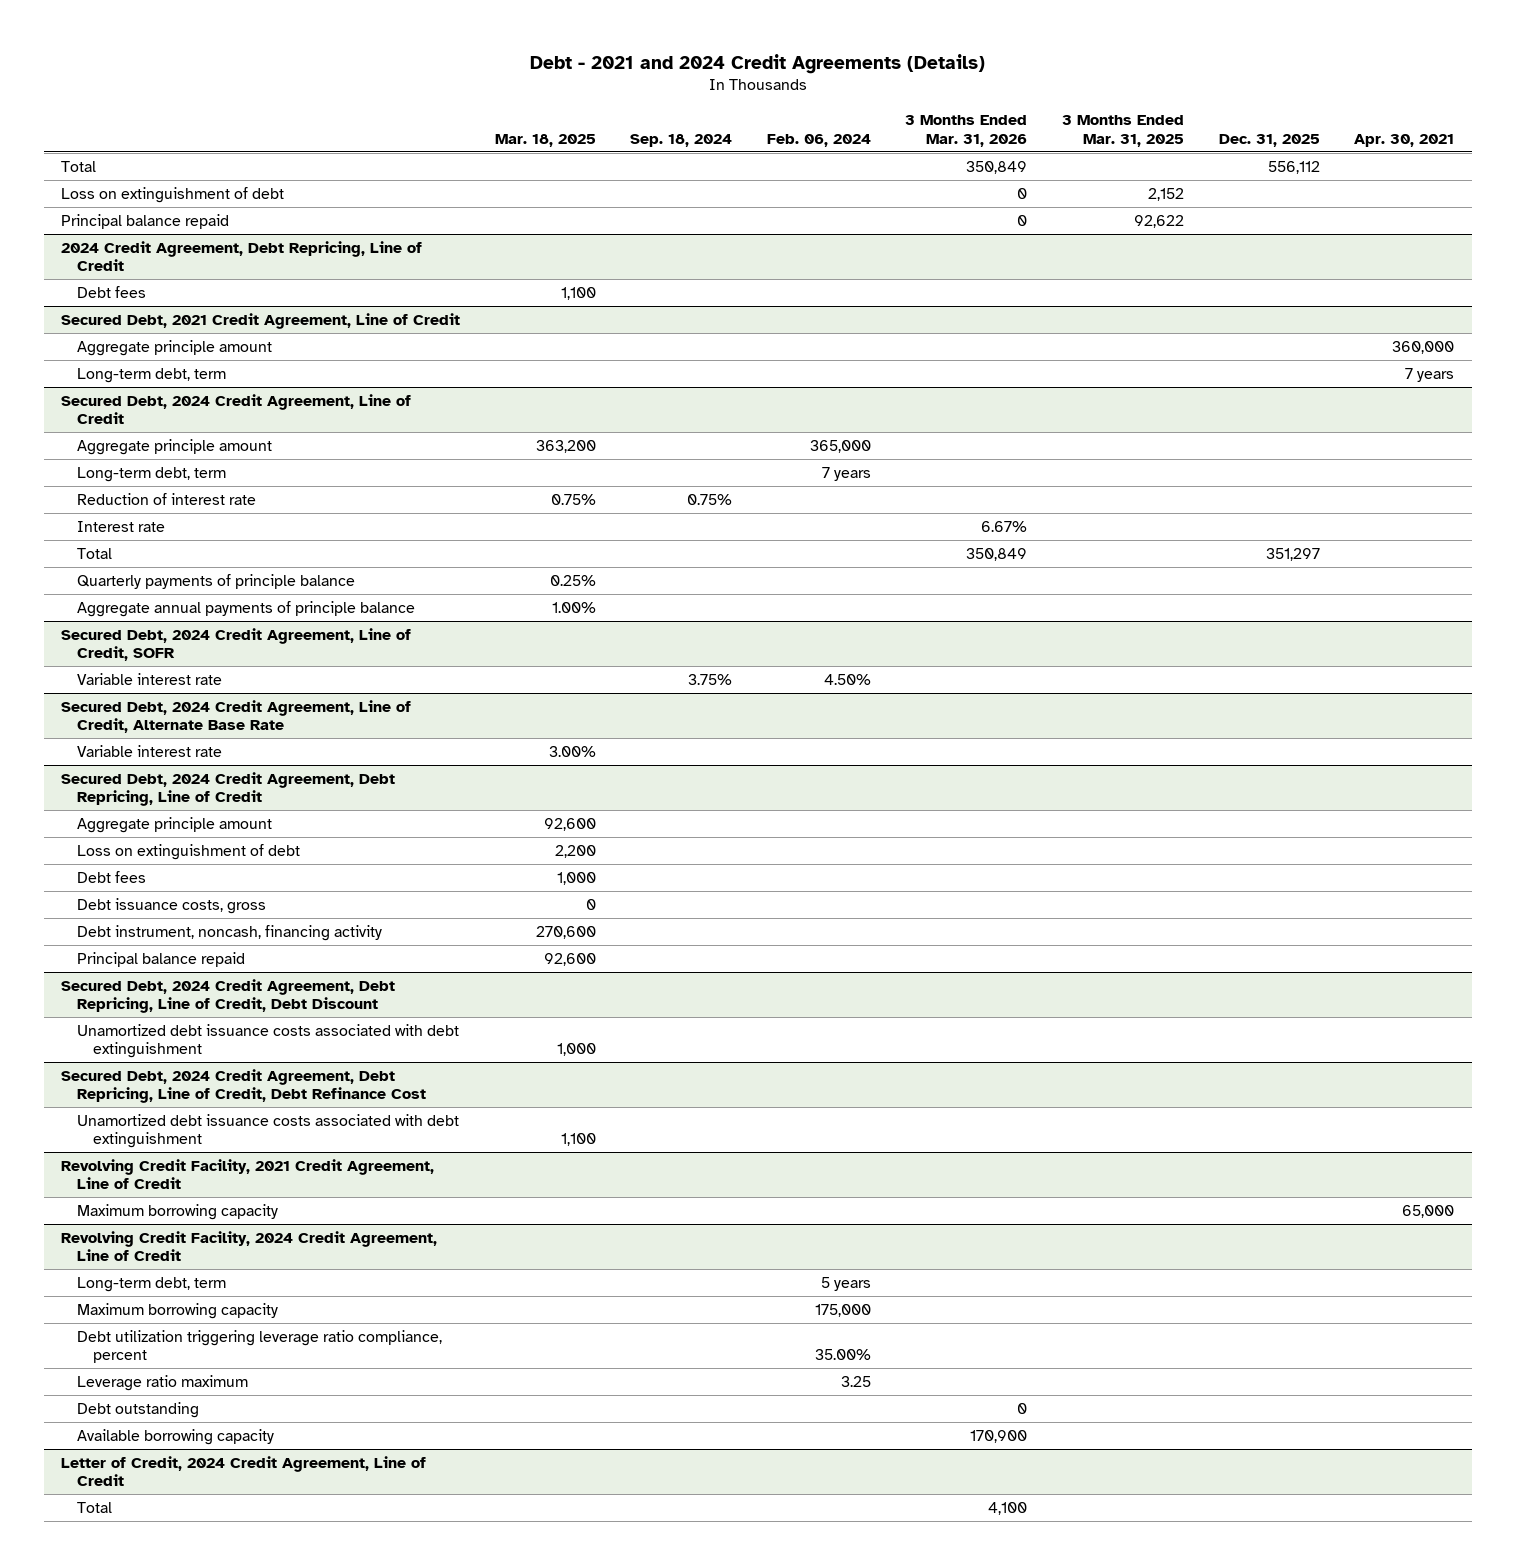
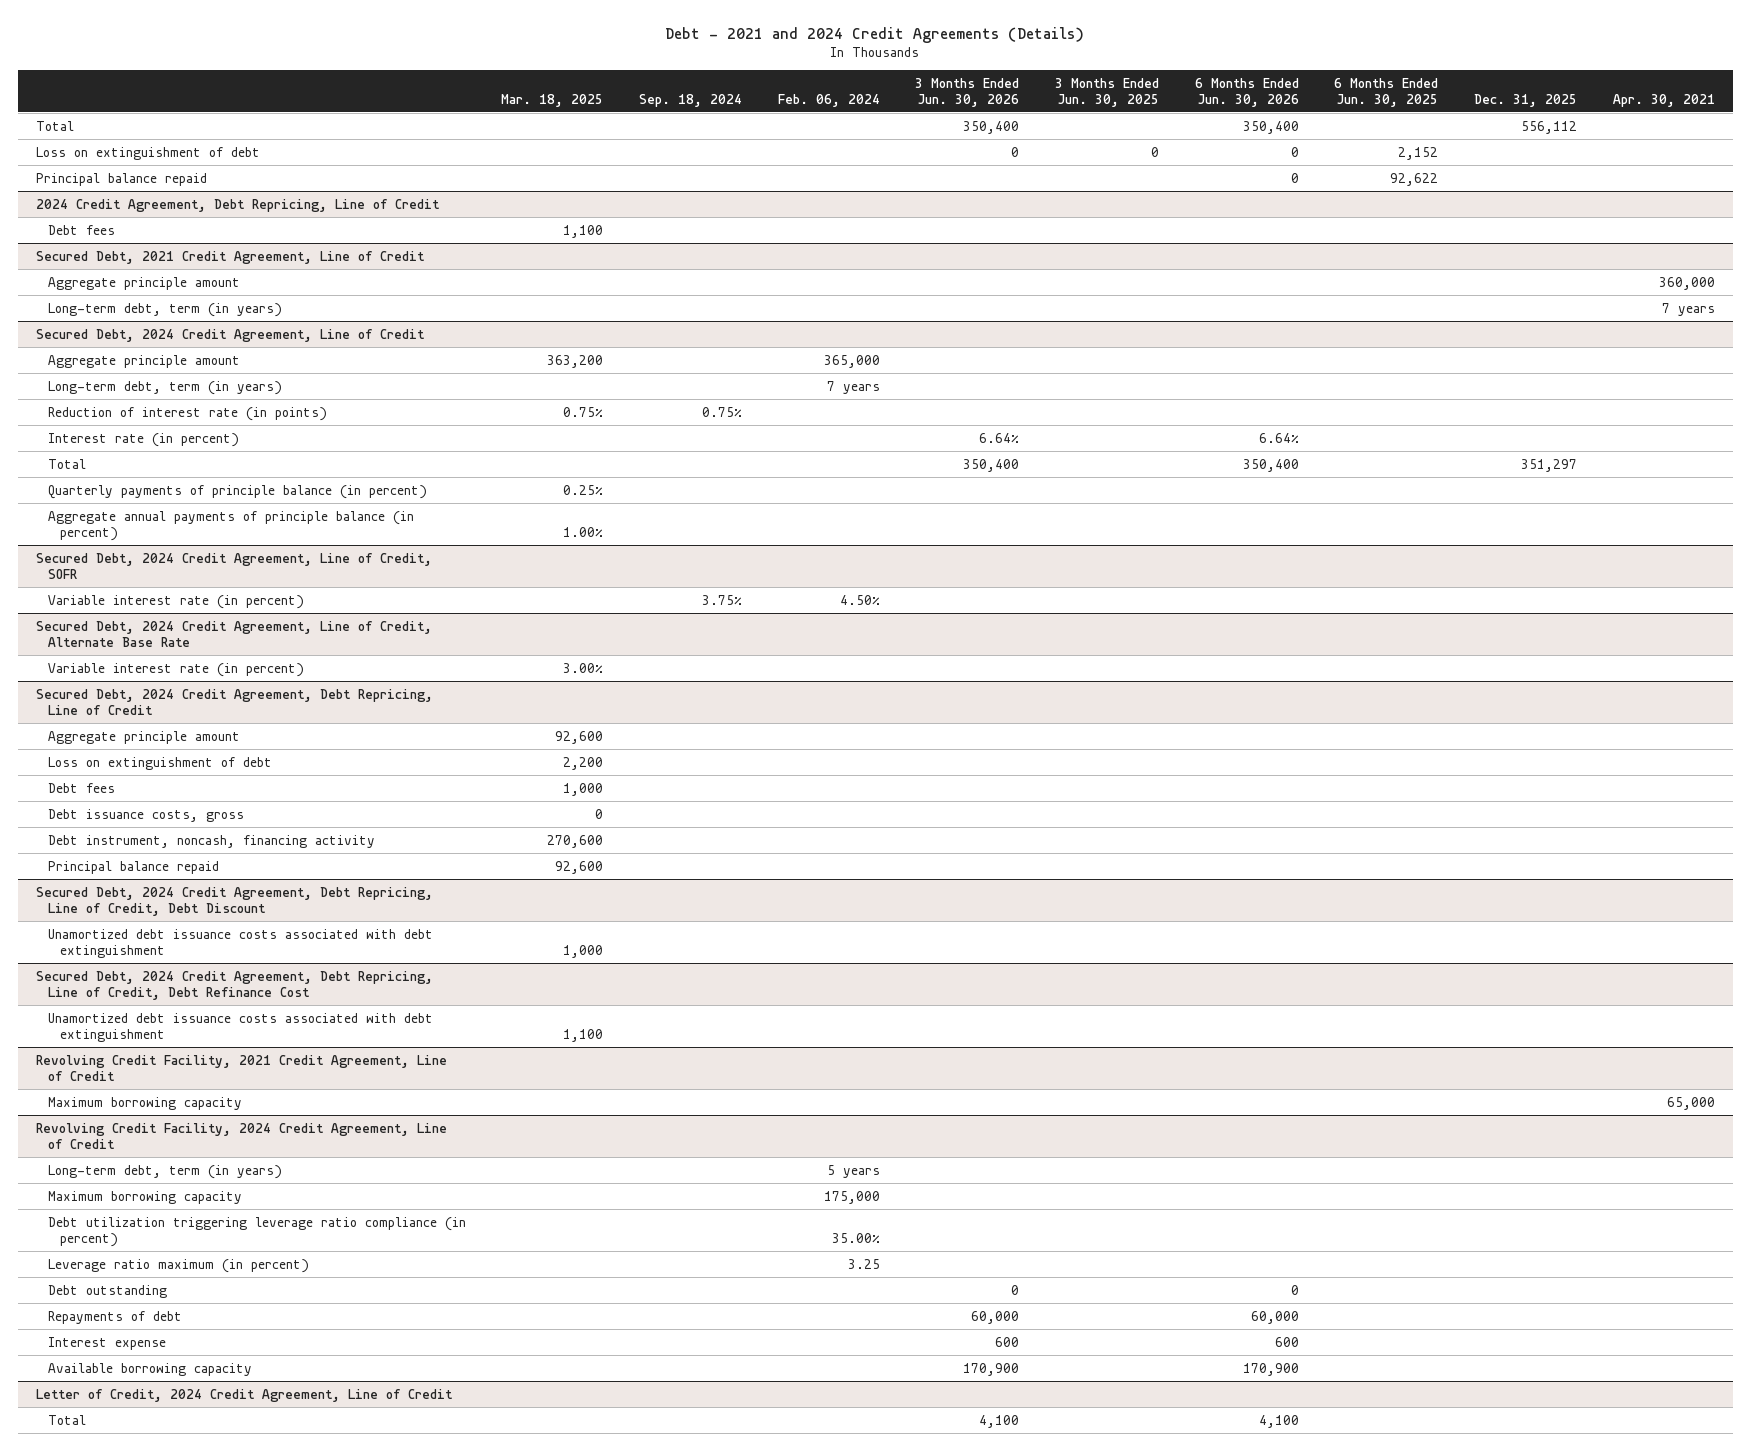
[905,115,1028,147] 3 Months Ended Mar. 31, 2026 -> none
[1062,115,1185,147] 3 Months Ended Mar. 31, 2025 -> none
none -> [915,77,1020,107] 3 Months Ended Jun. 30, 2026
none -> [1055,77,1160,107] 3 Months Ended Jun. 30, 2025
none -> [1194,77,1299,107] 6 Months Ended Jun. 30, 2026
none -> [1334,77,1439,107] 6 Months Ended Jun. 30, 2025
[76,367,226,383] Long-term debt, term -> [47,302,282,317] Long-term debt, term (in years)
[76,466,226,482] Long-term debt, term -> [47,380,282,395] Long-term debt, term (in years)
[76,492,256,505] Reduction of interest rate -> [47,406,327,421] Reduction of interest rate (in points)
[76,520,165,532] Interest rate -> [47,432,239,447] Interest rate (in percent)
[76,573,355,589] Quarterly payments of principle balance -> [47,484,427,499] Quarterly payments of principle balance (in percent)
[76,600,415,617] Aggregate annual payments of principle balance -> [47,510,414,541] Aggregate annual payments of principle balance (in percent)
[76,672,222,685] Variable interest rate -> [47,594,304,609] Variable interest rate (in percent)
[76,744,222,757] Variable interest rate -> [47,662,304,677] Variable interest rate (in percent)
[76,1276,226,1292] Long-term debt, term -> [47,1164,282,1179] Long-term debt, term (in years)
[76,1329,442,1364] Debt utilization triggering leverage ratio compliance, percent -> [47,1216,466,1247] Debt utilization triggering leverage ratio compliance (in percent)
[76,1374,248,1391] Leverage ratio maximum -> [47,1258,309,1273] Leverage ratio maximum (in percent)
none -> [47,1310,182,1324] Repayments of debt
none -> [47,1336,166,1350] Interest expense

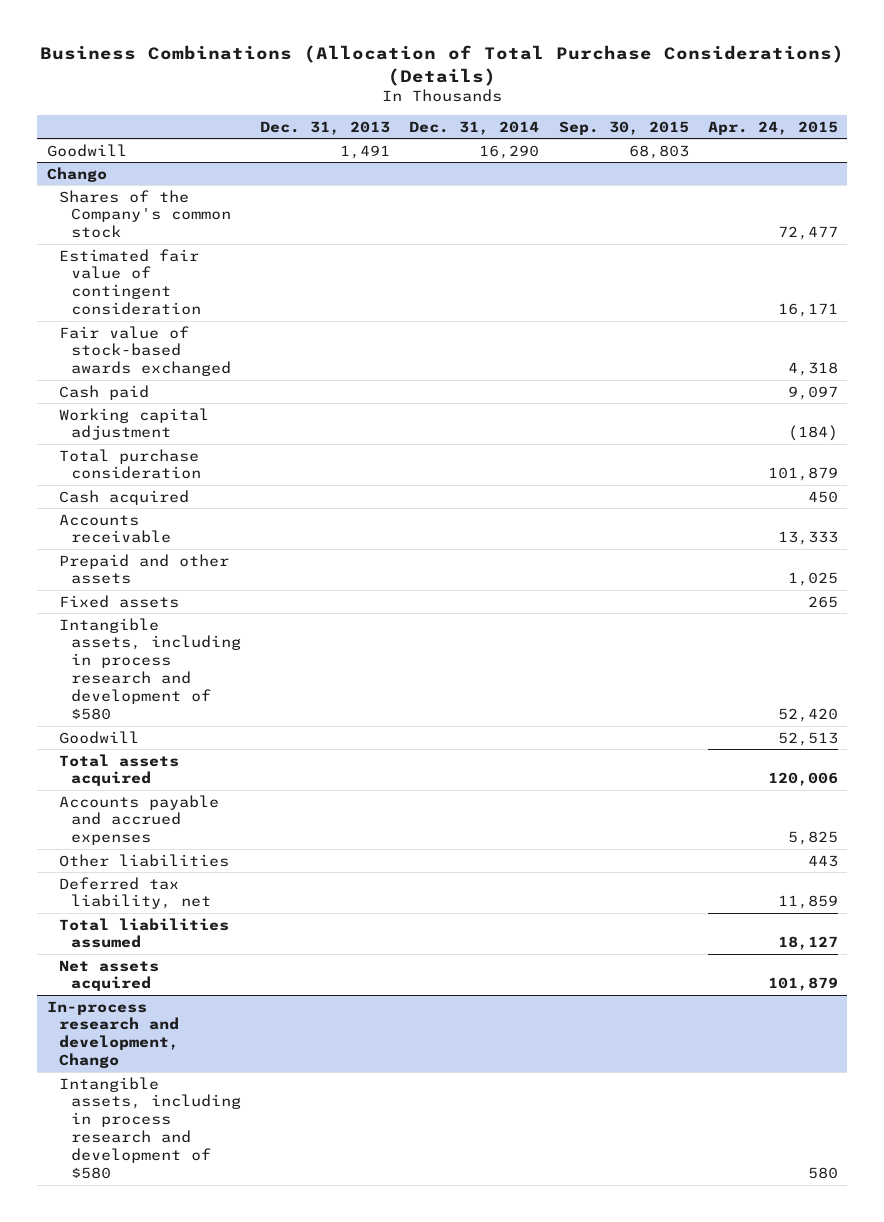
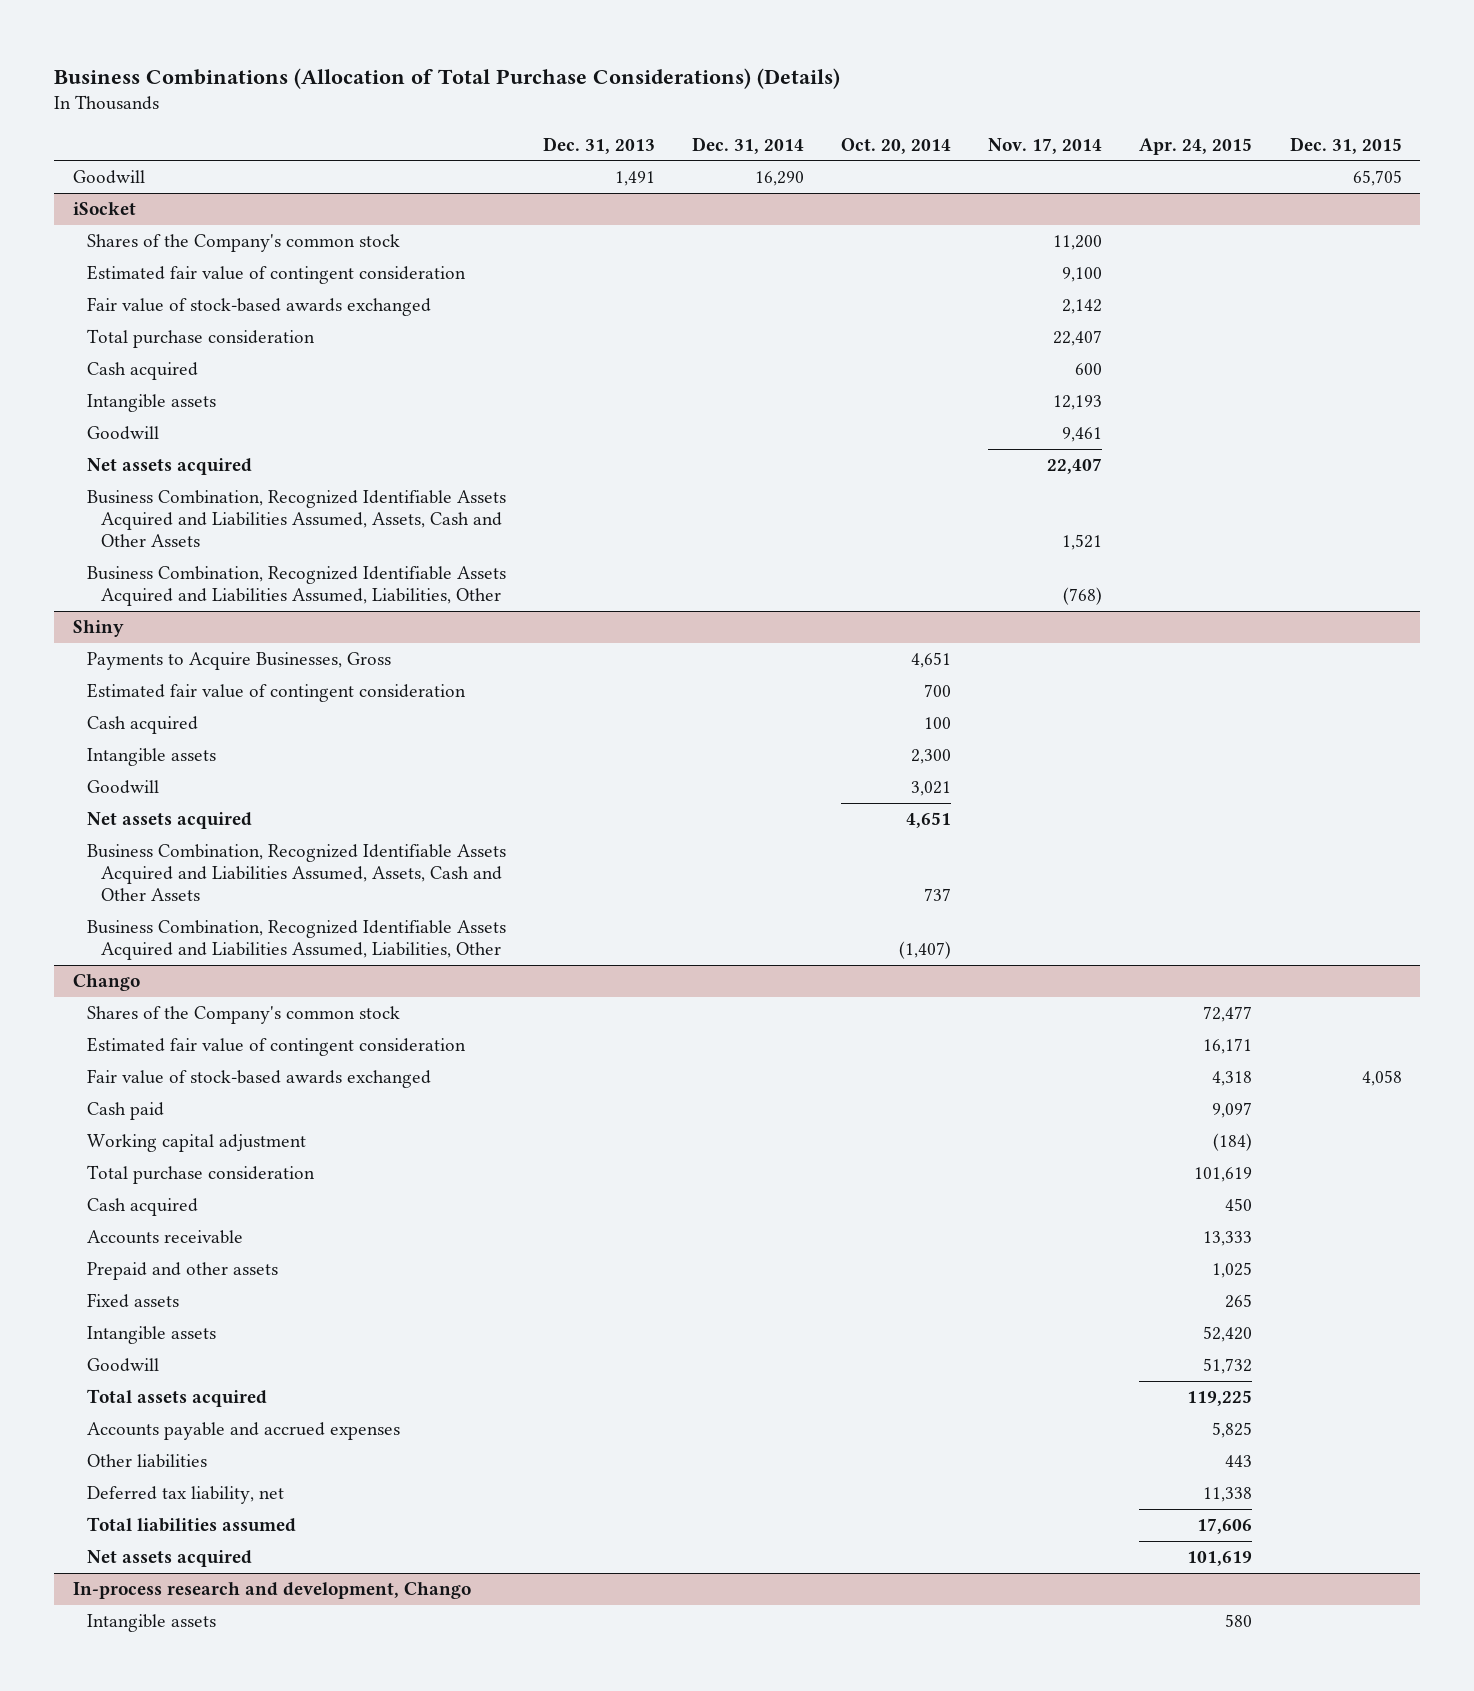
[558,120,689,135] Sep. 30, 2015 -> none
none -> [841,137,952,154] Oct. 20, 2014
none -> [988,137,1103,154] Nov. 17, 2014
none -> [1289,136,1402,154] Dec. 31, 2015
none -> [72,202,136,216] iSocket
none -> [87,234,401,253] Shares of the Company's common stock
none -> [87,265,467,285] Estimated fair value of contingent consideration
none -> [87,297,432,317] Fair value of stock-based awards exchanged
none -> [87,329,316,349] Total purchase consideration
none -> [87,362,199,381] Cash acquired
none -> [87,394,217,413] Intangible assets
none -> [87,426,160,441] Goodwill
none -> [87,458,253,476] Net assets acquired
none -> [87,490,507,548] Business Combination, Recognized Identifiable Assets Acquired and Liabilities Assumed, Assets, Cash and Other Assets
none -> [87,566,507,607] Business Combination, Recognized Identifiable Assets Acquired and Liabilities Assumed, Liabilities, Other
none -> [72,620,124,638] Shiny
none -> [87,652,392,671] Payments to Acquire Businesses, Gross
none -> [87,683,467,703] Estimated fair value of contingent consideration
none -> [87,716,199,735] Cash acquired
none -> [87,748,217,767] Intangible assets
none -> [87,780,160,795] Goodwill
none -> [87,812,253,830] Net assets acquired
none -> [87,844,507,902] Business Combination, Recognized Identifiable Assets Acquired and Liabilities Assumed, Assets, Cash and Other Assets
none -> [87,920,507,961] Business Combination, Recognized Identifiable Assets Acquired and Liabilities Assumed, Liabilities, Other
[767,467,838,482] 101,879 -> [1194,1167,1253,1183] 101,619
[58,617,242,721] Intangible assets, including in process research and development of $580 -> [87,1326,217,1345] Intangible assets
[777,731,838,746] 52,513 -> [1203,1358,1253,1375] 51,732
[767,772,838,787] 120,006 -> [1187,1390,1253,1407] 119,225
[777,895,838,910] 11,859 -> [1203,1487,1253,1503] 11,338
[777,936,838,951] 18,127 -> [1197,1518,1253,1535] 17,606
[767,977,838,992] 101,879 -> [1187,1551,1253,1567] 101,619
[58,1076,242,1180] Intangible assets, including in process research and development of $580 -> [87,1614,217,1633] Intangible assets

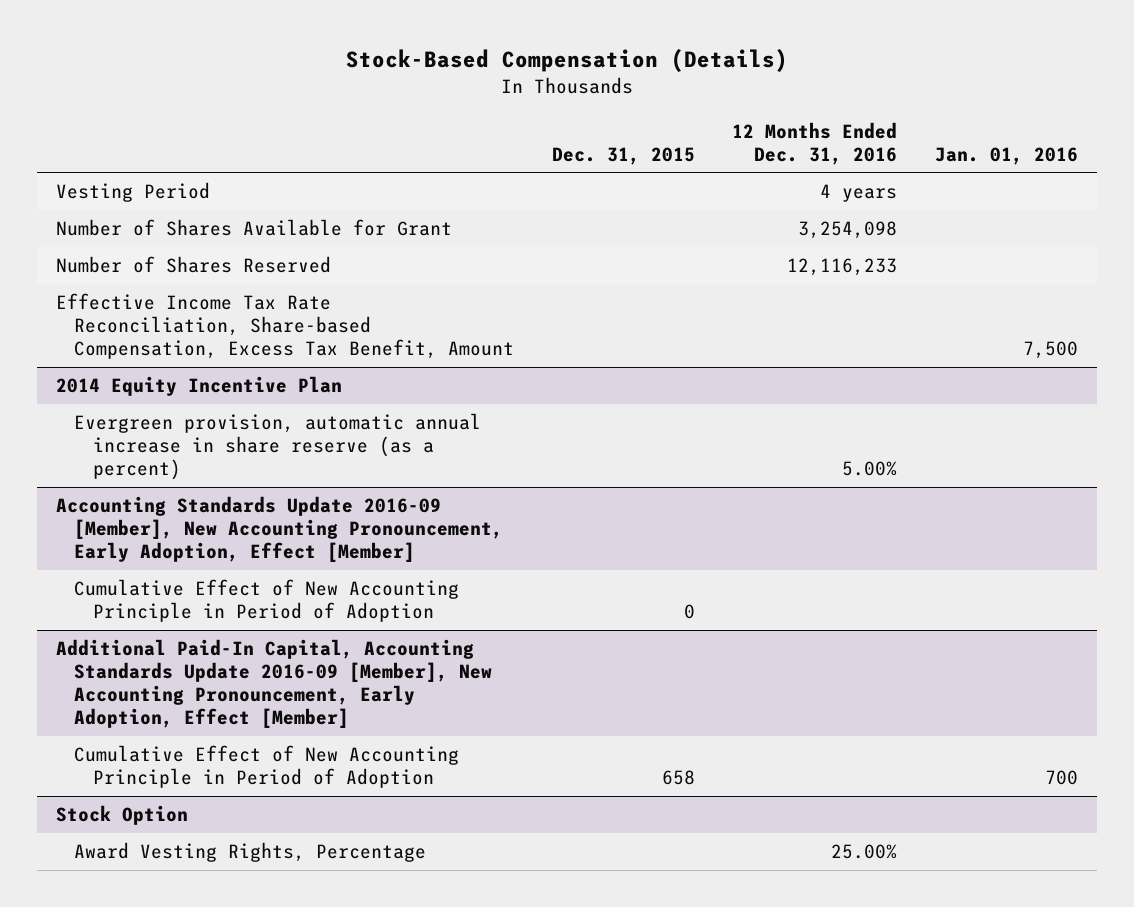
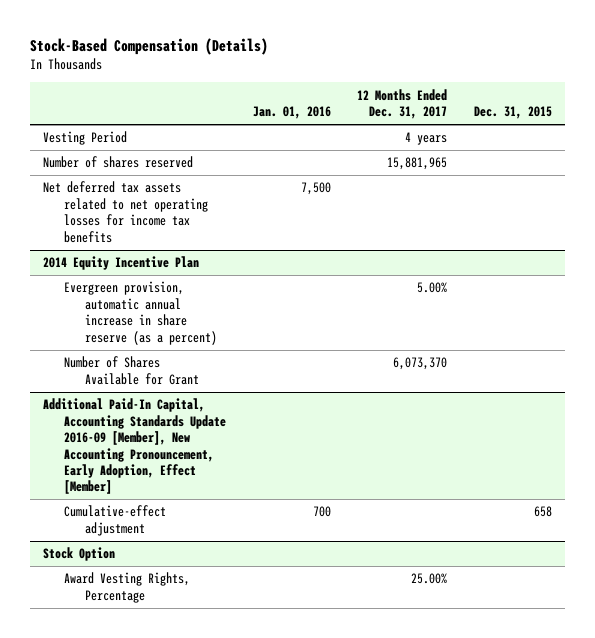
[732,121,898,165] 12 Months Ended Dec. 31, 2016 -> none
none -> [357,88,448,120] 12 Months Ended Dec. 31, 2017
[56,219,453,237] Number of Shares Available for Grant -> none
[56,256,332,274] Number of Shares Reserved -> [43,156,194,169] Number of shares reserved
[56,293,515,360] Effective Income Tax Rate Reconciliation, Share-based Compensation, Excess Tax Benefit, Amount -> [43,181,208,243] Net deferred tax assets related to net operating losses for income tax benefits
[56,496,504,563] Accounting Standards Update 2016-09 [Member], New Accounting Pronouncement, Early Adoption, Effect [Member] -> none
[74,579,460,623] Cumulative Effect of New Accounting Principle in Period of Adoption -> none
none -> [63,356,199,385] Number of Shares Available for Grant
[74,745,460,789] Cumulative Effect of New Accounting Principle in Period of Adoption -> [63,505,166,536] Cumulative-effect adjustment

